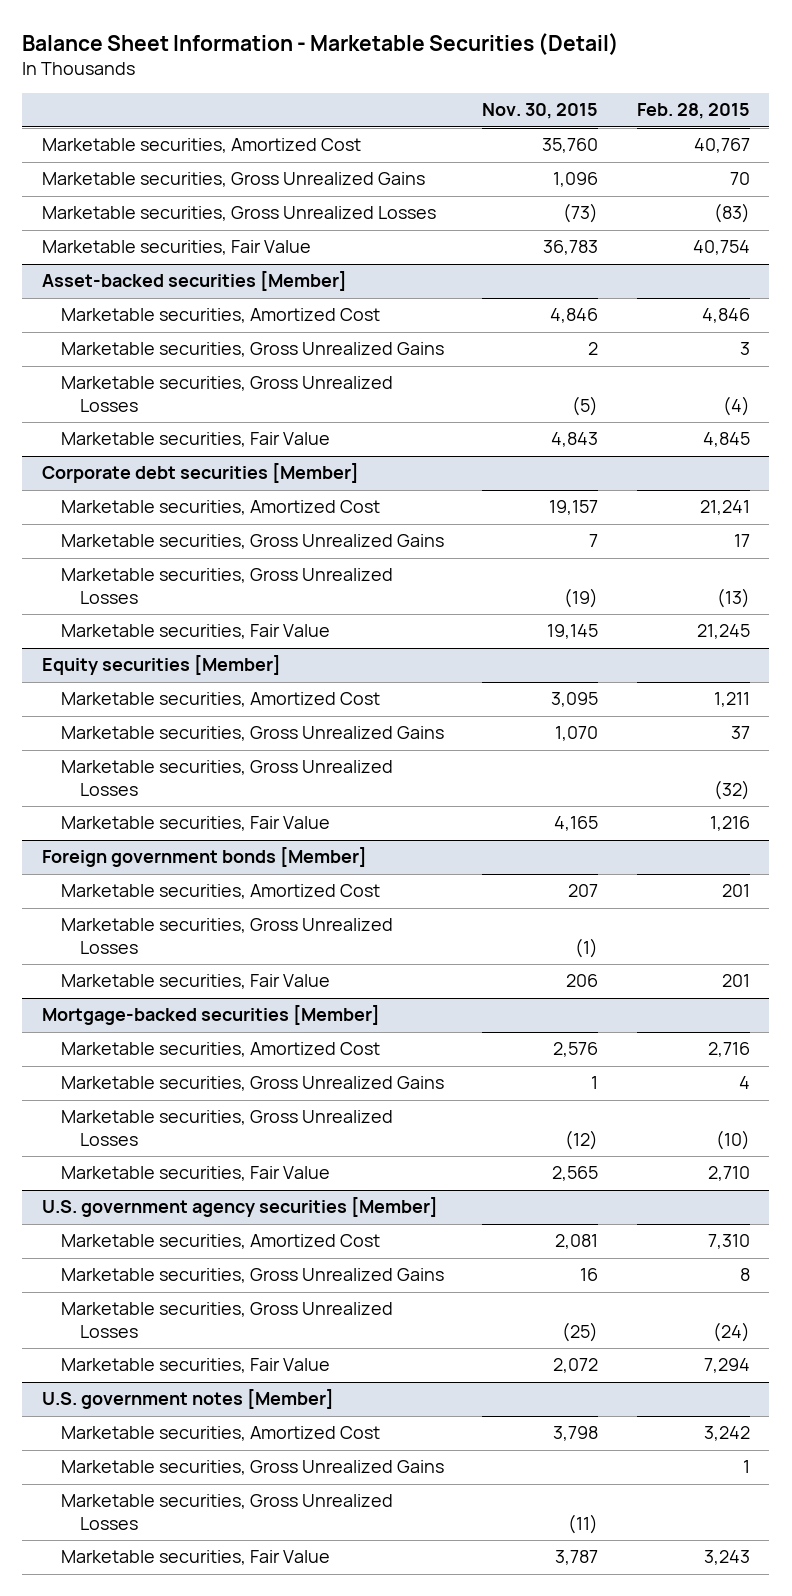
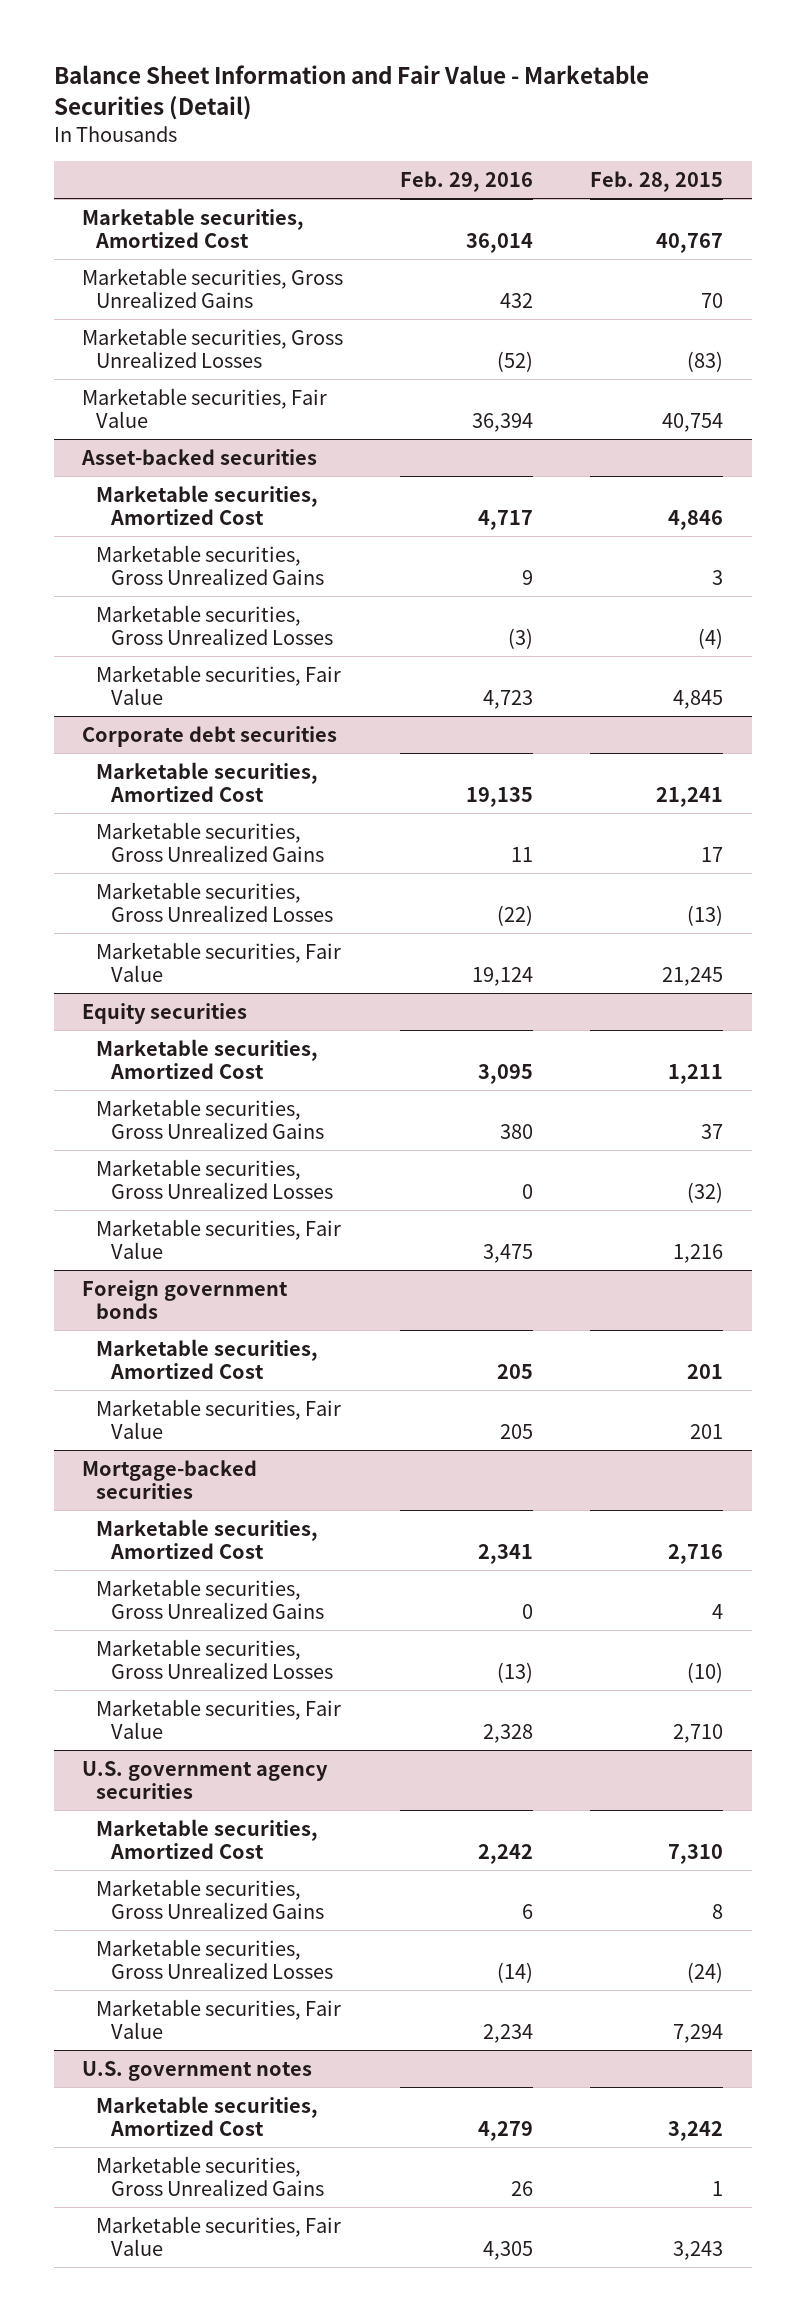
[22,32,620,55] Balance Sheet Information - Marketable Securities (Detail) -> [53,65,649,120] Balance Sheet Information and Fair Value - Marketable Securities (Detail)
[482,103,599,120] Nov. 30, 2015 -> none
none -> [400,171,534,193] Feb. 29, 2016
[41,271,347,292] Asset-backed securities [Member] -> [81,448,318,465] Asset-backed securities
[41,463,359,484] Corporate debt securities [Member] -> [82,725,338,747] Corporate debt securities
[41,655,281,676] Equity securities [Member] -> [82,1002,248,1024] Equity securities
[41,847,367,868] Foreign government bonds [Member] -> [82,1279,289,1320] Foreign government bonds
[60,918,393,954] Marketable securities, Gross Unrealized Losses -> none
[41,1005,380,1026] Mortgage-backed securities [Member] -> [82,1459,258,1500] Mortgage-backed securities
[41,1197,438,1218] U.S. government agency securities [Member] -> [82,1760,329,1800] U.S. government agency securities
[41,1389,334,1410] U.S. government notes [Member] -> [82,2060,313,2081] U.S. government notes
[60,1494,393,1530] Marketable securities, Gross Unrealized Losses -> none

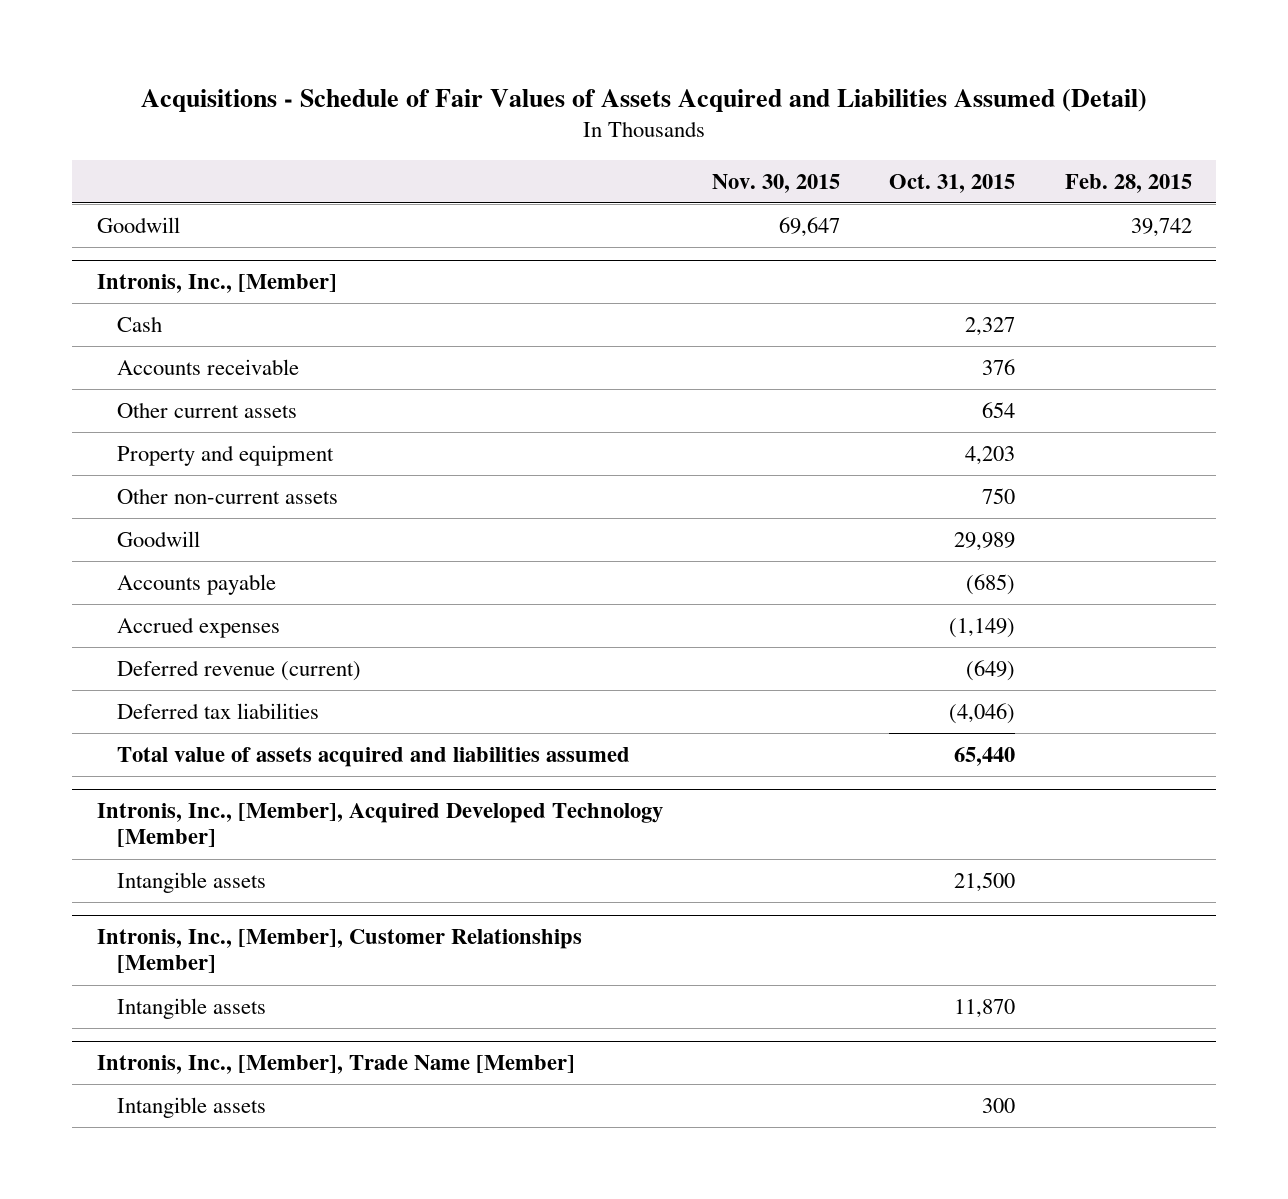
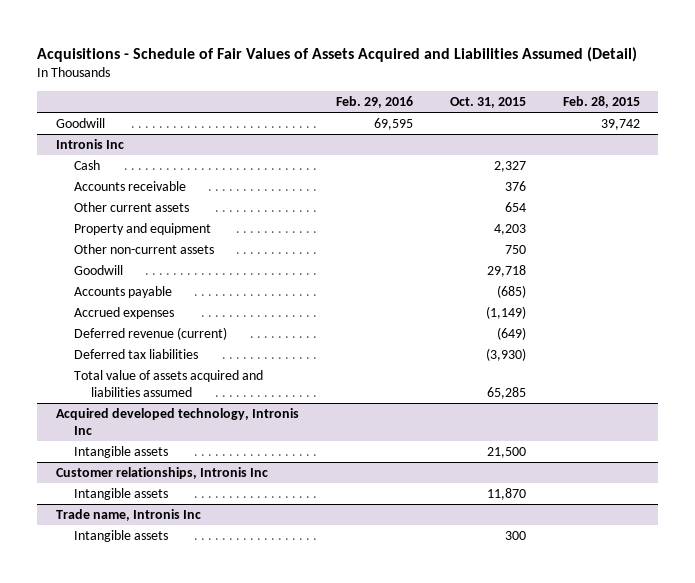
[712,173,841,193] Nov. 30, 2015 -> none
none -> [335,96,413,109] Feb. 29, 2016
[96,274,337,294] Intronis, Inc., [Member] -> [55,139,124,150] Intronis Inc
[954,531,1016,551] 29,989 -> [486,265,526,278] 29,718
[949,702,1016,724] (4,046) -> [485,348,526,362] (3,930)
[954,746,1016,766] 65,440 -> [486,386,526,399] 65,285
[96,803,663,848] Intronis, Inc., [Member], Acquired Developed Technology [Member] -> [55,408,299,435] Acquired developed technology, Intronis Inc
[96,929,582,974] Intronis, Inc., [Member], Customer Relationships [Member] -> [55,467,268,480] Customer relationships, Intronis Inc
[96,1055,575,1075] Intronis, Inc., [Member], Trade Name [Member] -> [55,509,201,522] Trade name, Intronis Inc

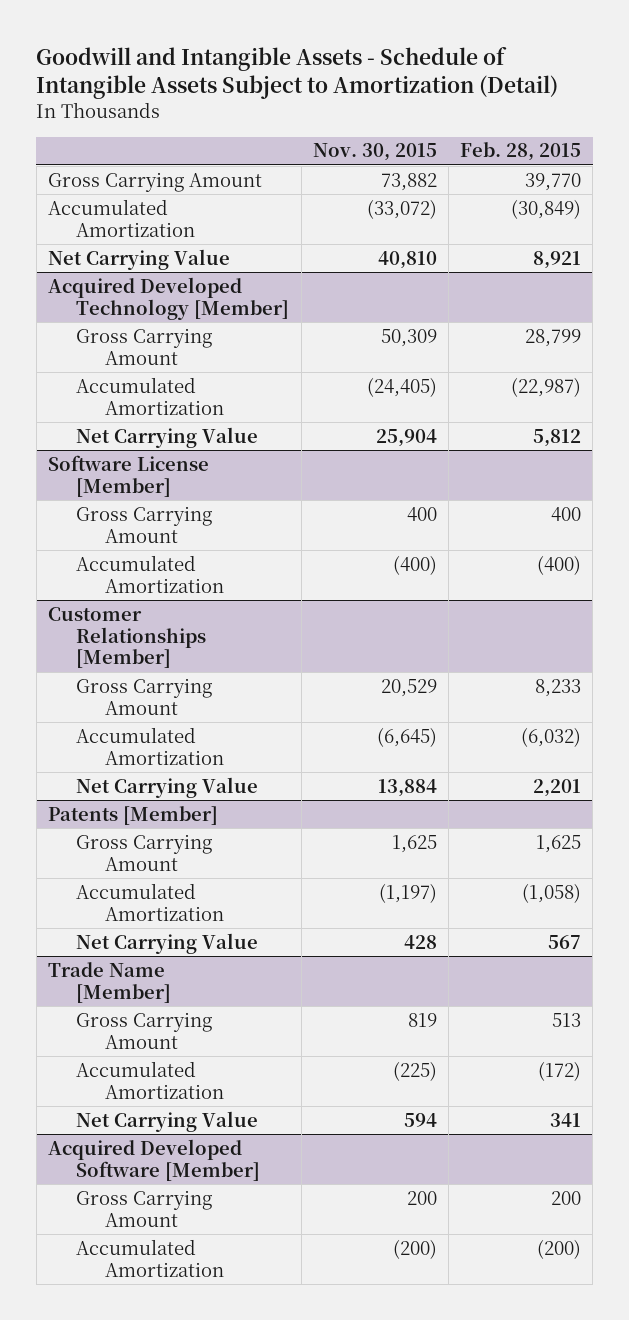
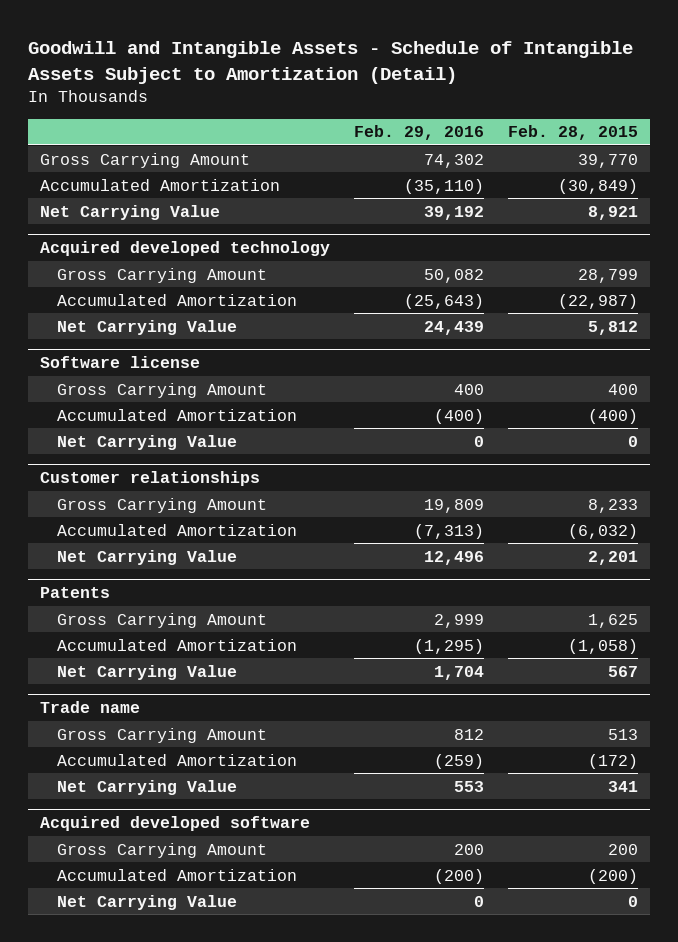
[312,143,437,162] Nov. 30, 2015 -> none
none -> [354,125,485,141] Feb. 29, 2016
[47,276,290,320] Acquired Developed Technology [Member] -> [40,241,331,257] Acquired developed technology
[47,454,209,497] Software License [Member] -> [40,356,201,369] Software license
none -> [56,434,237,450] Net Carrying Value
[47,606,207,669] Customer Relationships [Member] -> [40,471,261,487] Customer relationships
[47,805,218,825] Patents [Member] -> [40,587,111,599] Patents
[47,961,172,1003] Trade Name [Member] -> [40,701,141,714] Trade name
[47,1138,261,1181] Acquired Developed Software [Member] -> [40,816,311,832] Acquired developed software
none -> [56,894,237,910] Net Carrying Value

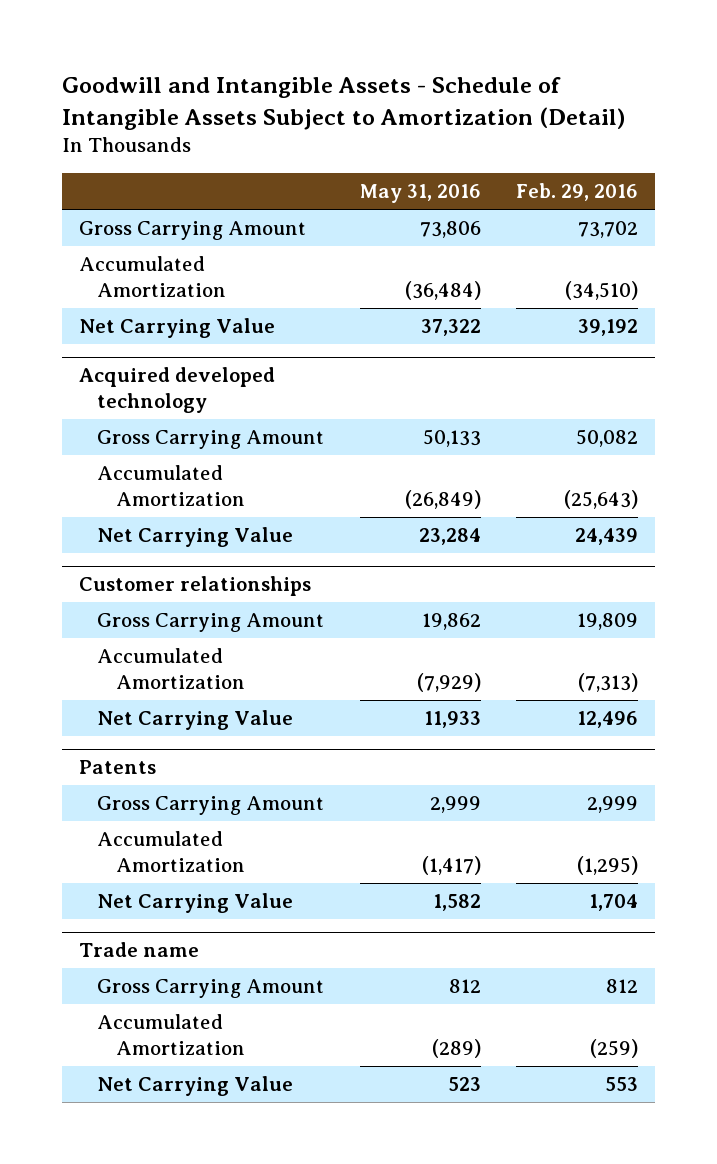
[508,125,639,141] Feb. 28, 2015 -> none
none -> [359,184,481,204] May 31, 2016
[424,153,485,168] 74,302 -> [577,221,638,239] 73,702
[404,178,485,194] (35,110) -> [564,281,638,301] (34,510)
[40,356,201,369] Software license -> none
[56,382,267,398] Gross Carrying Amount -> none
[56,408,297,421] Accumulated Amortization -> none
[56,434,237,450] Net Carrying Value -> none
[40,816,311,832] Acquired developed software -> none
[56,842,267,858] Gross Carrying Amount -> none
[56,868,297,881] Accumulated Amortization -> none
[56,894,237,910] Net Carrying Value -> none

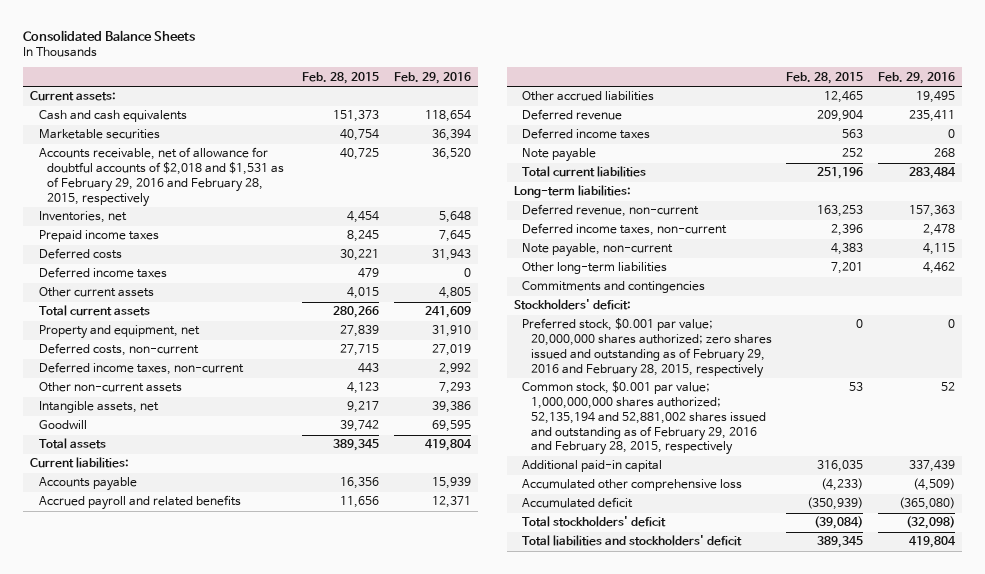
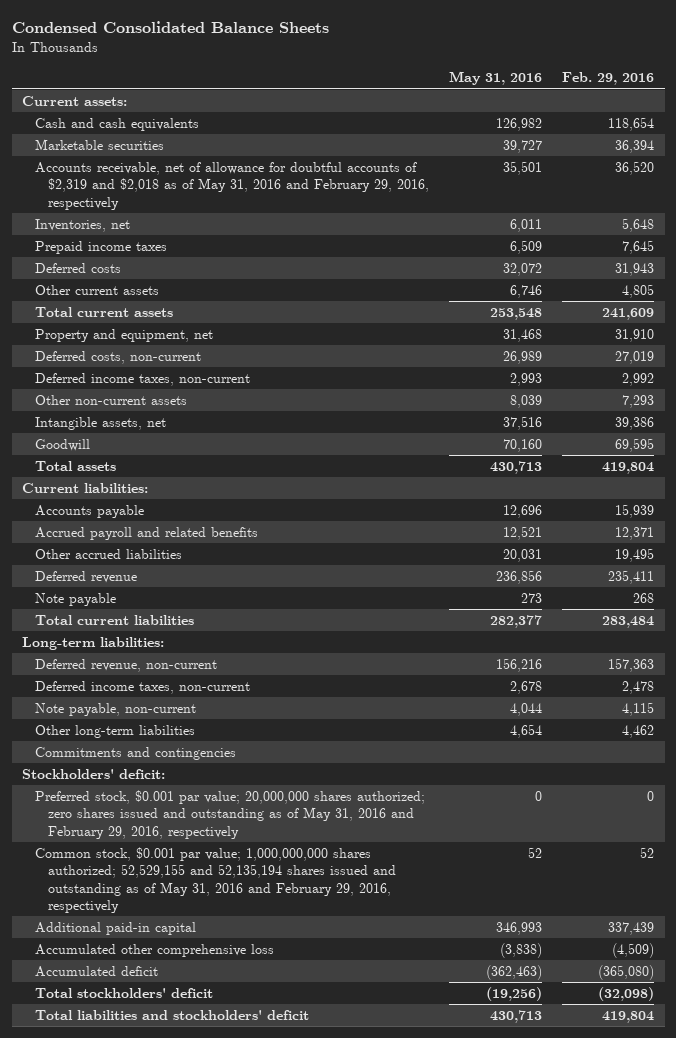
[22,29,195,41] Consolidated Balance Sheets -> [11,21,329,34] Condensed Consolidated Balance Sheets
[302,71,380,84] Feb. 28, 2015 -> none
none -> [449,71,543,86] May 31, 2016
[38,147,284,207] Accounts receivable, net of allowance for doubtful accounts of $2,018 and $1,531 as of February 29, 2016 and February 28, 2015, respectively -> [34,161,429,210] Accounts receivable, net of allowance for doubtful accounts of $2,319 and $2,018 as of May 31, 2016 and February 29, 2016, respectively
[38,267,167,279] Deferred income taxes -> none
[522,128,651,140] Deferred income taxes -> none
[522,318,772,378] Preferred stock, $0.001 par value; 20,000,000 shares authorized; zero shares issued and outstanding as of February 29, 2016 and February 28, 2015, respectively -> [34,789,425,839] Preferred stock, $0.001 par value; 20,000,000 shares authorized; zero shares issued and outstanding as of May 31, 2016 and February 29, 2016, respectively
[522,381,766,456] Common stock, $0.001 par value; 1,000,000,000 shares authorized; 52,135,194 and 52,881,002 shares issued and outstanding as of February 29, 2016 and February 28, 2015, respectively -> [34,846,396,914] Common stock, $0.001 par value; 1,000,000,000 shares authorized; 52,529,155 and 52,135,194 shares issued and outstanding as of May 31, 2016 and February 29, 2016, respectively

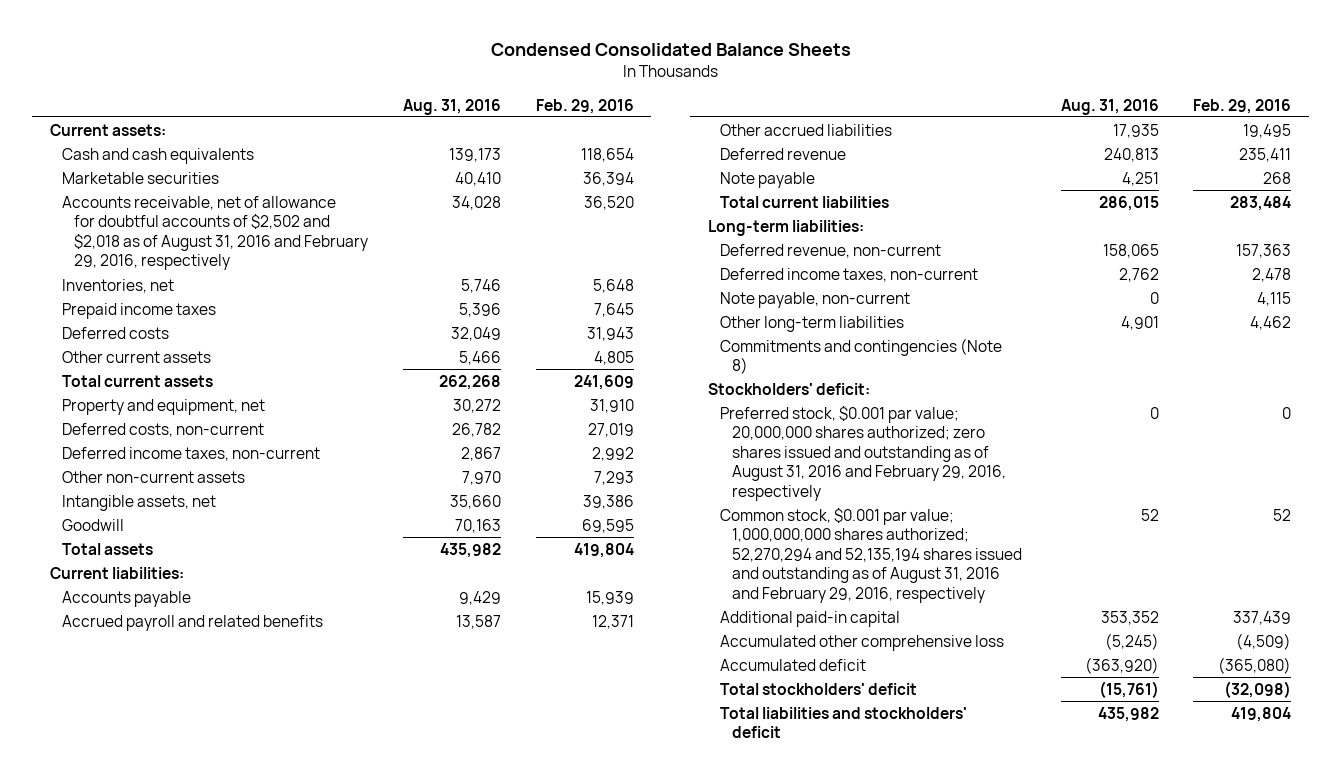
[449,71,543,86] May 31, 2016 -> none
none -> [402,98,501,115] Aug. 31, 2016
[34,161,429,210] Accounts receivable, net of allowance for doubtful accounts of $2,319 and $2,018 as of May 31, 2016 and February 29, 2016, respectively -> [61,195,368,271] Accounts receivable, net of allowance for doubtful accounts of $2,502 and $2,018 as of August 31, 2016 and February 29, 2016, respectively
[34,746,236,760] Commitments and contingencies -> [719,337,1002,375] Commitments and contingencies (Note 8)
[34,789,425,839] Preferred stock, $0.001 par value; 20,000,000 shares authorized; zero shares issued and outstanding as of May 31, 2016 and February 29, 2016, respectively -> [719,405,1006,502] Preferred stock, $0.001 par value; 20,000,000 shares authorized; zero shares issued and outstanding as of August 31, 2016 and February 29, 2016, respectively
[34,846,396,914] Common stock, $0.001 par value; 1,000,000,000 shares authorized; 52,529,155 and 52,135,194 shares issued and outstanding as of May 31, 2016 and February 29, 2016, respectively -> [719,507,1022,604] Common stock, $0.001 par value; 1,000,000,000 shares authorized; 52,270,294 and 52,135,194 shares issued and outstanding as of August 31, 2016 and February 29, 2016, respectively

